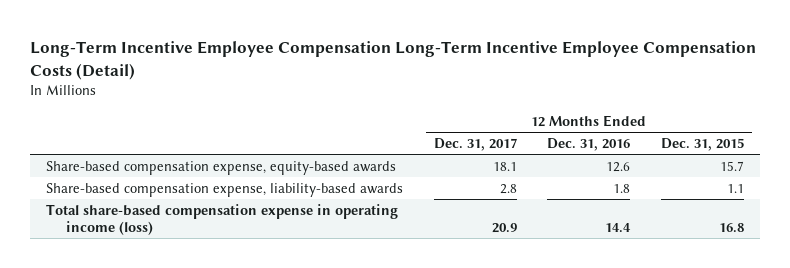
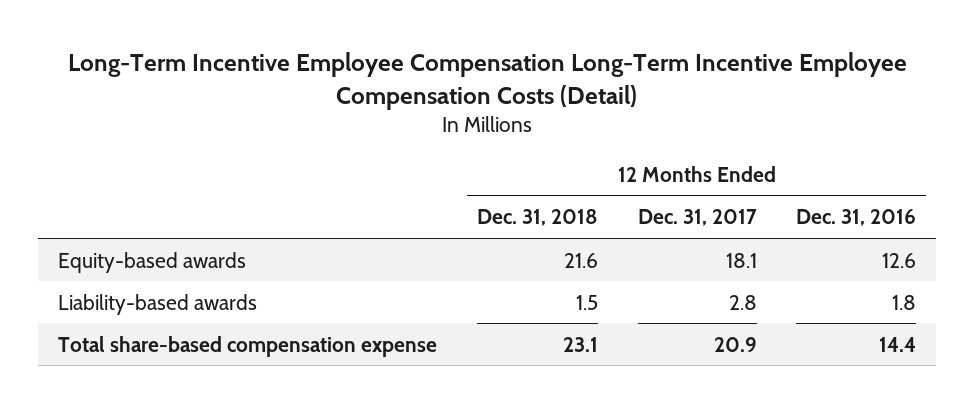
[661,137,745,151] Dec. 31, 2015 -> none
none -> [476,209,598,227] Dec. 31, 2018
[45,160,396,175] Share-based compensation expense, equity-based awards -> [57,251,246,273] Equity-based awards
[45,182,403,197] Share-based compensation expense, liability-based awards -> [57,293,257,315] Liability-based awards
[45,203,398,236] Total share-based compensation expense in operating income (loss) -> [57,335,437,357] Total share-based compensation expense

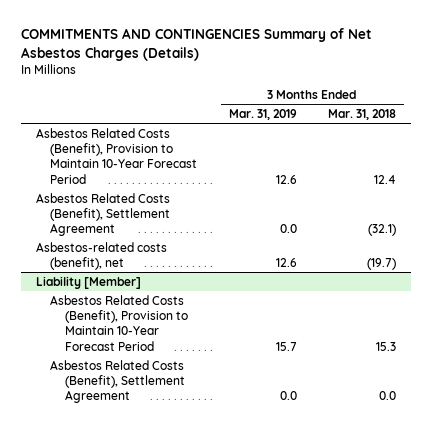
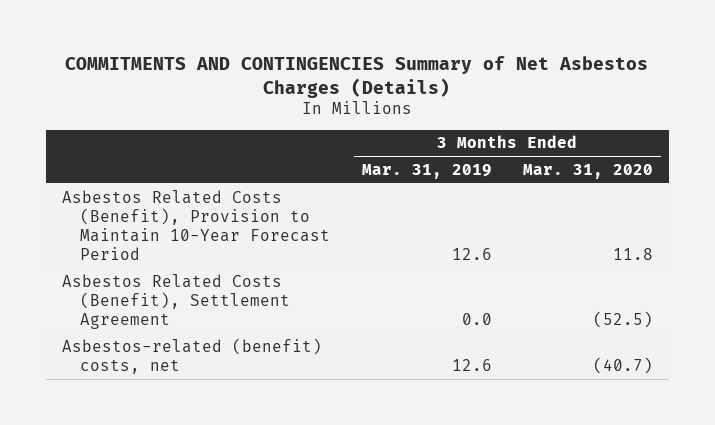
[327,108,396,120] Mar. 31, 2018 -> none
none -> [523,164,654,180] Mar. 31, 2020
[36,275,142,289] Liability [Member] -> none
[50,294,188,351] Asbestos Related Costs (Benefit), Provision to Maintain 10-Year Forecast Period -> none
[50,359,185,404] Asbestos Related Costs (Benefit), Settlement Agreement -> none
[36,241,168,270] Asbestos-related costs (benefit), net -> [61,337,322,374] Asbestos-related (benefit) costs, net

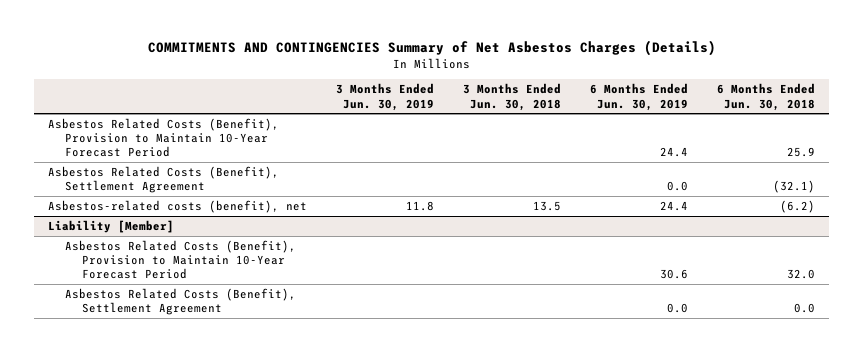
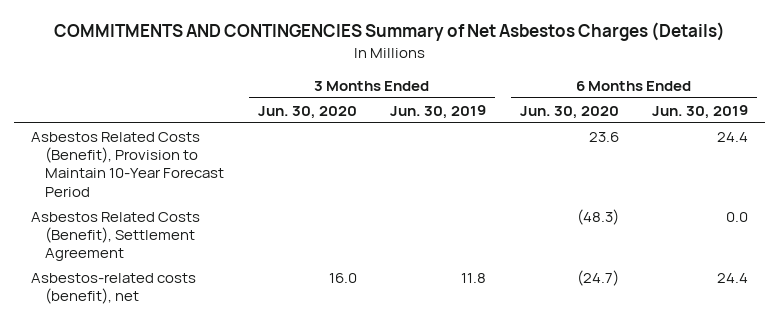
[463,83,562,111] 3 Months Ended Jun. 30, 2018 -> none
[717,83,816,111] 6 Months Ended Jun. 30, 2018 -> none
none -> [257,105,357,119] Jun. 30, 2020
none -> [519,105,619,119] Jun. 30, 2020
[48,219,175,233] Liability [Member] -> none
[65,239,297,280] Asbestos Related Costs (Benefit), Provision to Maintain 10-Year Forecast Period -> none
[65,287,297,316] Asbestos Related Costs (Benefit), Settlement Agreement -> none

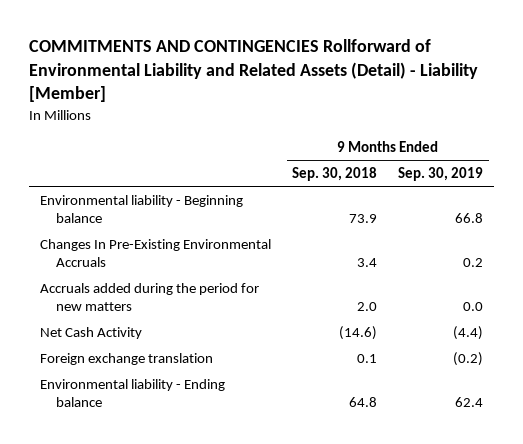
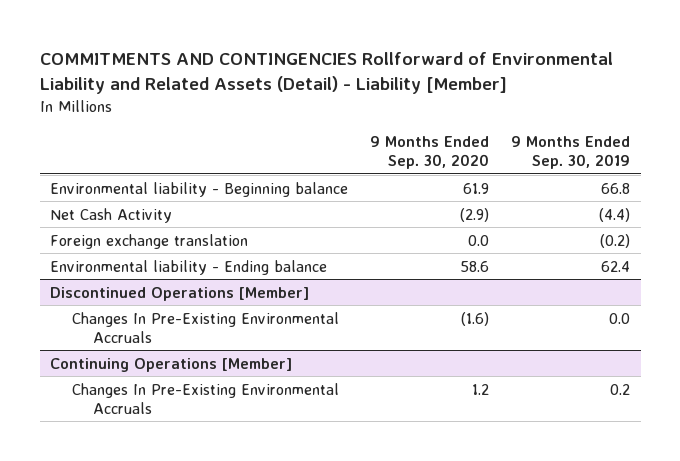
[291,167,377,182] Sep. 30, 2018 -> none
none -> [370,135,490,169] 9 Months Ended Sep. 30, 2020
[39,238,271,268] Changes In Pre-Existing Environmental Accruals -> none
[39,282,259,312] Accruals added during the period for new matters -> none
none -> [50,286,310,301] Discontinued Operations [Member]
none -> [71,311,339,343] Changes In Pre-Existing Environmental Accruals
none -> [50,357,293,372] Continuing Operations [Member]
none -> [71,382,339,414] Changes In Pre-Existing Environmental Accruals

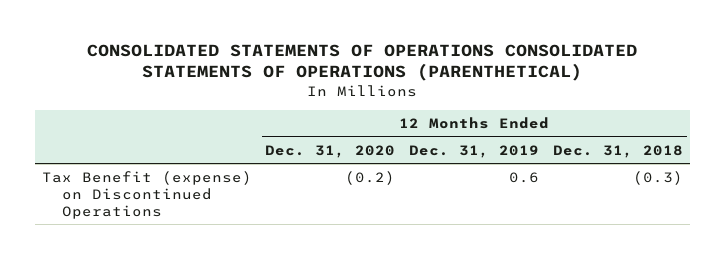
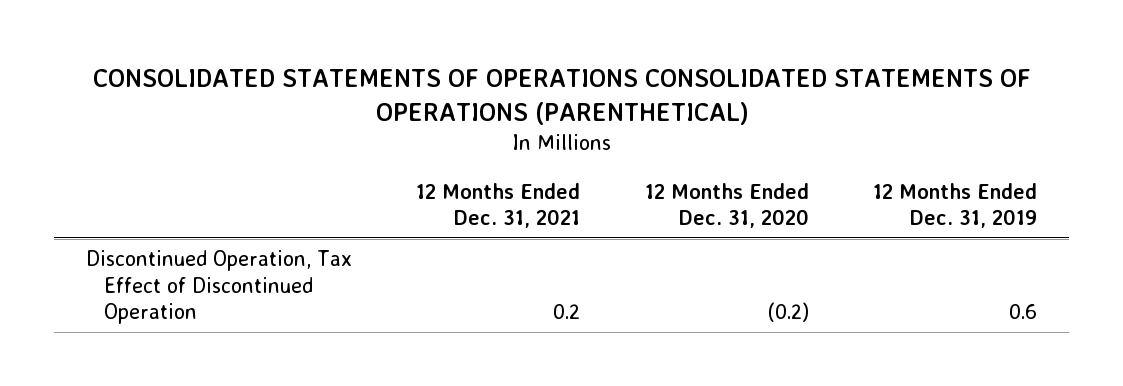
[553,144,684,158] Dec. 31, 2018 -> none
none -> [416,182,581,229] 12 Months Ended Dec. 31, 2021
[41,171,252,219] Tax Benefit (expense) on Discontinued Operations -> [86,250,353,325] Discontinued Operation, Tax Effect of Discontinued Operation

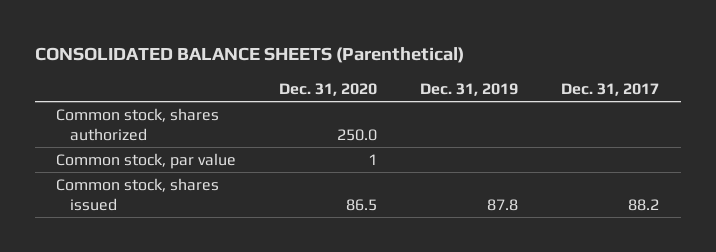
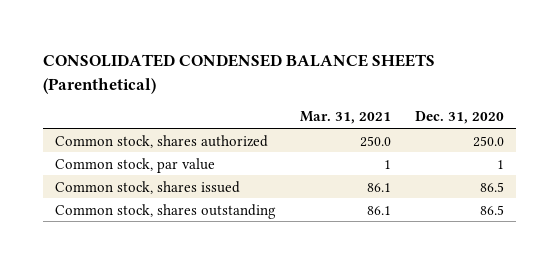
[34,47,464,64] CONSOLIDATED BALANCE SHEETS (Parenthetical) -> [43,54,436,94] CONSOLIDATED CONDENSED BALANCE SHEETS (Parenthetical)
[420,83,519,97] Dec. 31, 2019 -> none
[561,83,660,97] Dec. 31, 2017 -> none
none -> [300,111,392,125] Mar. 31, 2021
none -> [55,203,277,219] Common stock, shares outstanding

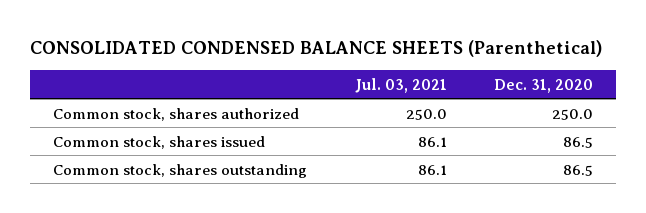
[300,111,392,125] Mar. 31, 2021 -> none
none -> [354,77,447,93] Jul. 03, 2021
[55,157,216,173] Common stock, par value -> none

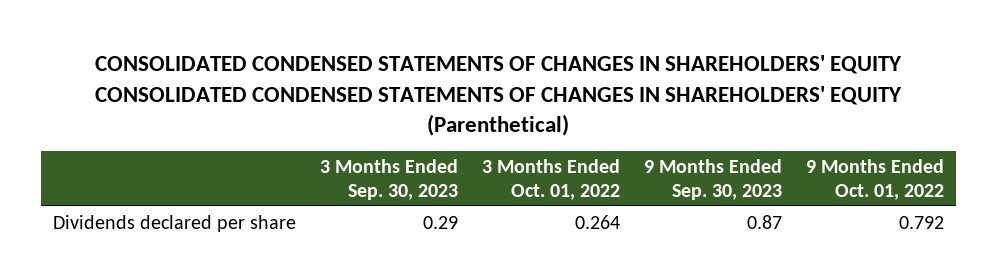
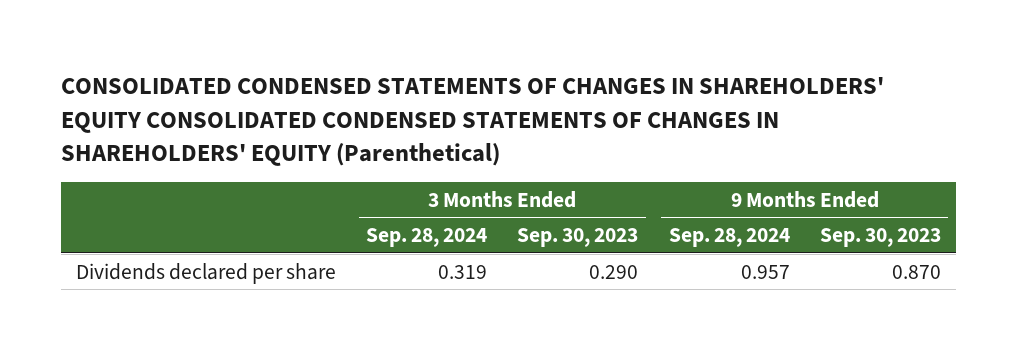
[481,159,620,200] 3 Months Ended Oct. 01, 2022 -> none
[805,159,944,200] 9 Months Ended Oct. 01, 2022 -> none
none -> [366,228,488,248] Sep. 28, 2024
none -> [668,228,790,248] Sep. 28, 2024
[422,215,458,229] 0.29 -> [589,264,639,279] 0.290
[746,214,782,229] 0.87 -> [891,264,941,279] 0.870

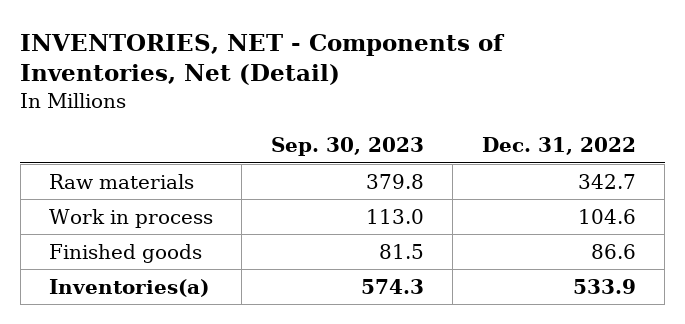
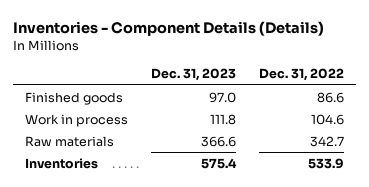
[20,33,506,86] INVENTORIES, NET - Components of Inventories, Net (Detail) -> [13,20,325,36] Inventories - Component Details (Details)
[270,137,424,157] Sep. 30, 2023 -> none
none -> [151,68,237,82] Dec. 31, 2023
[48,208,213,228] Work in process -> [24,113,128,127] Work in process
[48,173,194,189] Raw materials -> [24,135,114,147] Raw materials
[48,278,209,297] Inventories(a) -> [24,157,98,169] Inventories

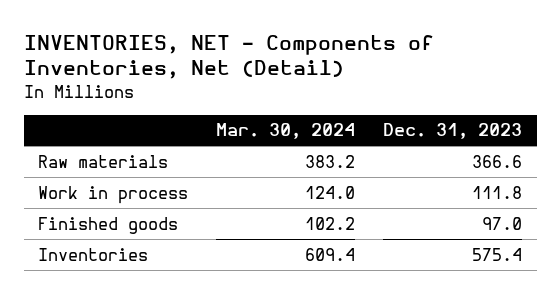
[13,20,325,36] Inventories - Component Details (Details) -> [23,34,434,80] INVENTORIES, NET - Components of Inventories, Net (Detail)
[259,68,345,82] Dec. 31, 2022 -> none
none -> [216,123,356,140] Mar. 30, 2024
[24,113,128,127] Work in process -> [37,185,188,204] Work in process
[24,91,123,105] Finished goods -> [37,216,178,234] Finished goods

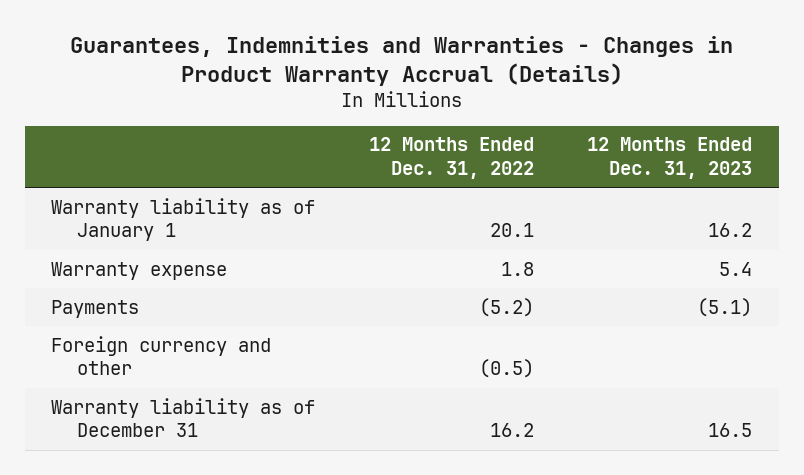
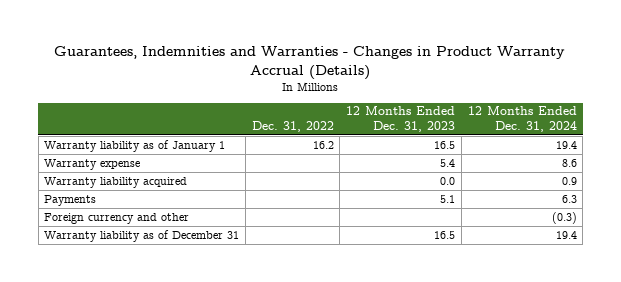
[368,137,534,180] 12 Months Ended Dec. 31, 2022 -> none
none -> [251,120,334,132] Dec. 31, 2022
none -> [467,106,577,132] 12 Months Ended Dec. 31, 2024
[708,223,753,238] 16.2 -> [434,140,456,149] 16.5
none -> [44,176,188,188] Warranty liability acquired
[697,297,753,317] (5.1) -> [440,194,456,203] 5.1

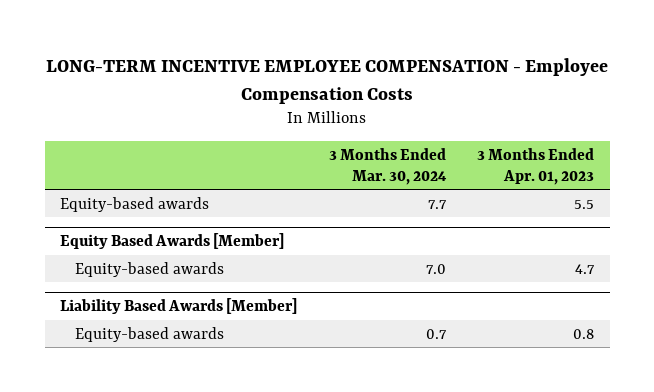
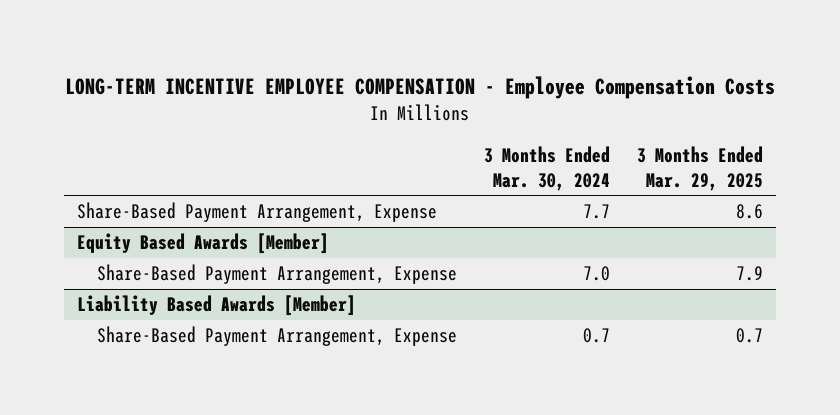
[476,147,594,185] 3 Months Ended Apr. 01, 2023 -> none
none -> [636,145,763,191] 3 Months Ended Mar. 29, 2025
[60,196,210,212] Equity-based awards -> [77,202,438,223] Share-Based Payment Arrangement, Expense
[75,261,225,277] Equity-based awards -> [97,264,458,285] Share-Based Payment Arrangement, Expense
[75,326,225,342] Equity-based awards -> [97,326,458,347] Share-Based Payment Arrangement, Expense

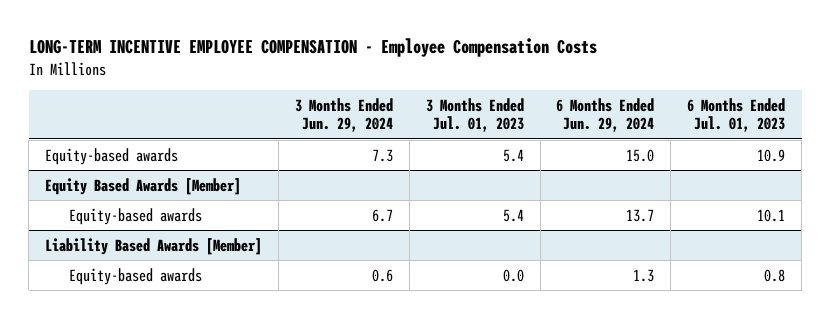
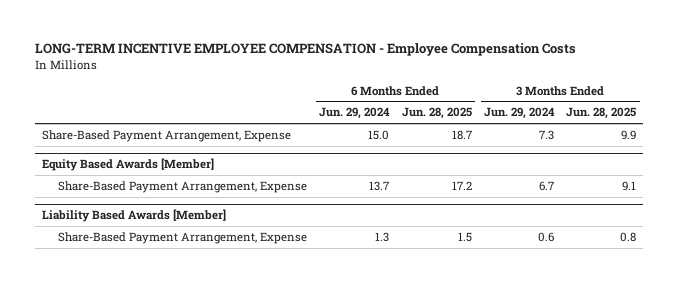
[425,98,524,133] 3 Months Ended Jul. 01, 2023 -> none
[687,98,786,133] 6 Months Ended Jul. 01, 2023 -> none
none -> [401,107,472,120] Jun. 28, 2025
none -> [566,107,637,120] Jun. 28, 2025
[44,147,178,165] Equity-based awards -> [41,129,291,142] Share-Based Payment Arrangement, Expense
[69,207,203,225] Equity-based awards -> [57,180,307,193] Share-Based Payment Arrangement, Expense
[69,267,203,285] Equity-based awards -> [57,231,307,244] Share-Based Payment Arrangement, Expense

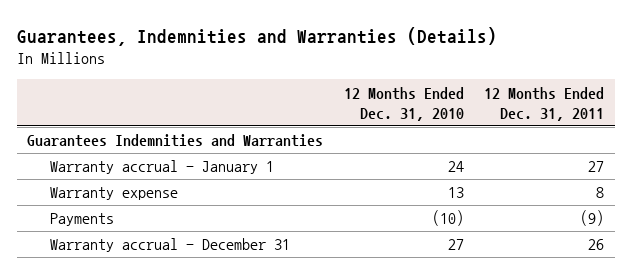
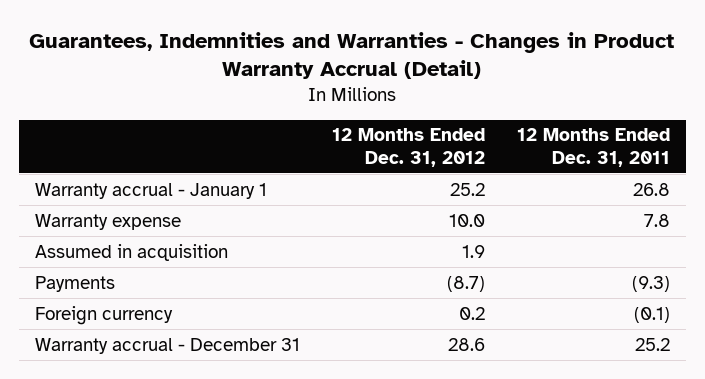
[16,26,497,46] Guarantees, Indemnities and Warranties (Details) -> [29,31,675,80] Guarantees, Indemnities and Warranties - Changes in Product Warranty Accrual (Detail)
[343,86,464,121] 12 Months Ended Dec. 31, 2010 -> none
none -> [331,128,485,167] 12 Months Ended Dec. 31, 2012
[27,134,324,148] Guarantees Indemnities and Warranties -> none
[588,161,605,173] 27 -> [633,182,671,196] 26.8
[596,187,605,199] 8 -> [644,213,671,227] 7.8
none -> [34,243,228,261] Assumed in acquisition
[580,210,605,227] (9) -> [632,275,671,292] (9.3)
none -> [34,305,173,325] Foreign currency
[588,239,605,251] 26 -> [635,337,671,351] 25.2

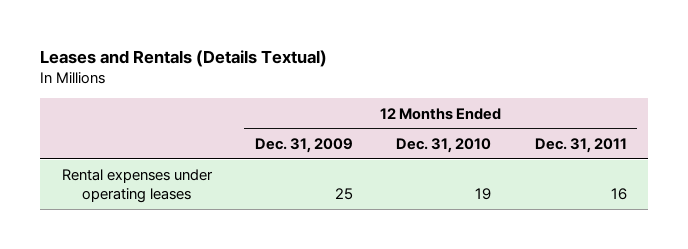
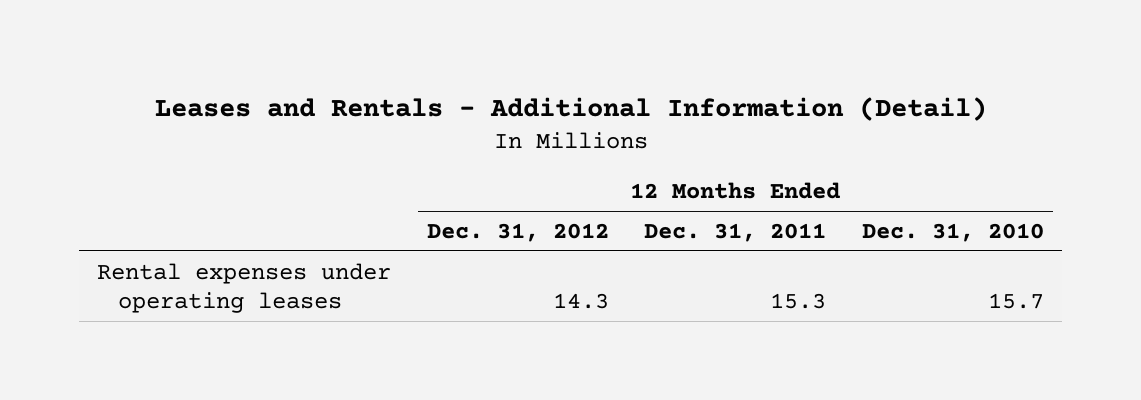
[40,50,328,68] Leases and Rentals (Details Textual) -> [154,96,987,121] Leases and Rentals - Additional Information (Detail)
[255,137,354,153] Dec. 31, 2009 -> none
none -> [426,222,609,242] Dec. 31, 2012
[475,188,492,201] 19 -> [988,293,1045,310] 15.7
[610,188,627,201] 16 -> [770,293,827,310] 15.3

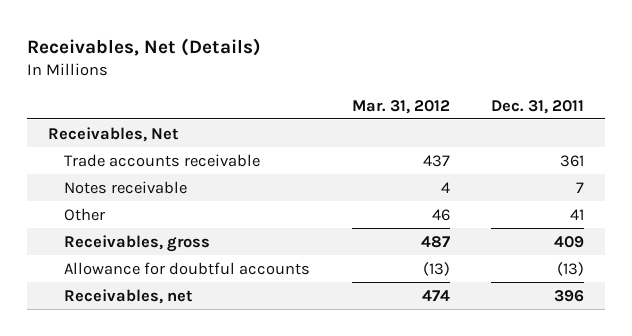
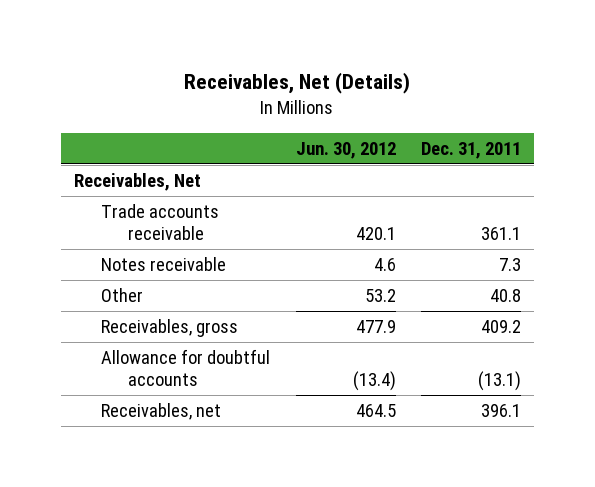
[351,99,450,114] Mar. 31, 2012 -> none
none -> [295,141,396,159] Jun. 30, 2012
[560,154,585,167] 361 -> [480,226,521,240] 361.1
[576,181,585,193] 7 -> [498,258,521,272] 7.3
[570,208,585,220] 41 -> [489,289,521,303] 40.8
[554,235,585,248] 409 -> [480,320,521,334] 409.2
[557,261,585,276] (13) -> [477,370,521,391] (13.1)
[554,289,585,302] 396 -> [480,404,521,418] 396.1

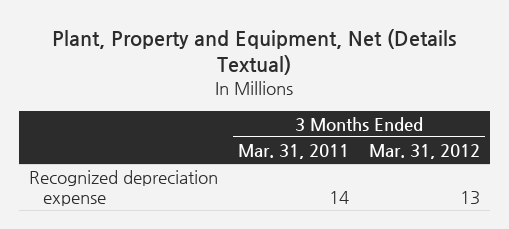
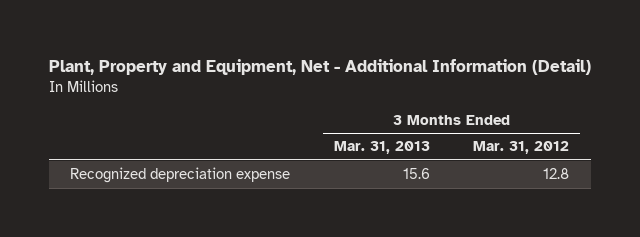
[52,28,457,76] Plant, Property and Equipment, Net (Details Textual) -> [48,58,591,75] Plant, Property and Equipment, Net - Additional Information (Detail)
[237,144,349,160] Mar. 31, 2011 -> none
none -> [333,141,430,155] Mar. 31, 2013
[459,191,480,206] 13 -> [543,168,570,180] 12.8

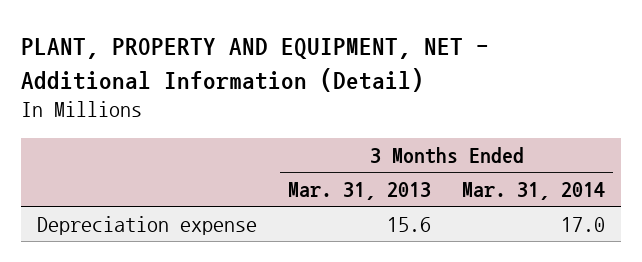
[48,58,591,75] Plant, Property and Equipment, Net - Additional Information (Detail) -> [21,38,490,92] PLANT, PROPERTY AND EQUIPMENT, NET - Additional Information (Detail)
[473,141,570,155] Mar. 31, 2012 -> none
none -> [462,182,606,201] Mar. 31, 2014
[70,167,291,184] Recognized depreciation expense -> [36,216,257,236] Depreciation expense

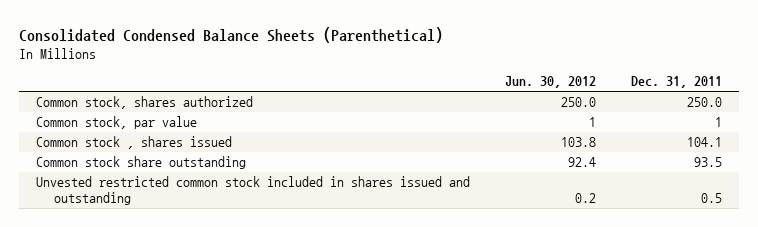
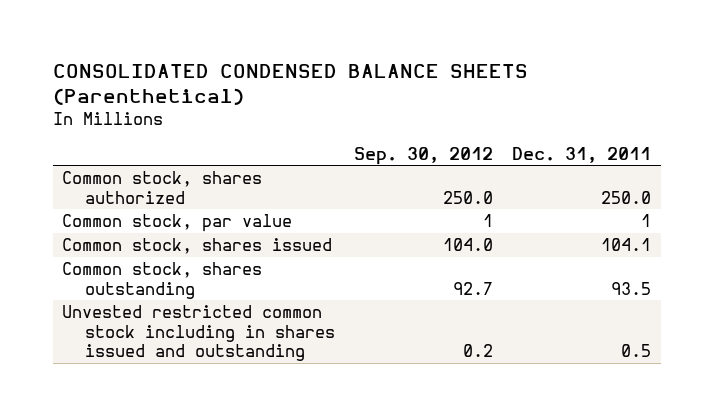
[18,26,443,43] Consolidated Condensed Balance Sheets (Parenthetical) -> [52,63,528,106] CONSOLIDATED CONDENSED BALANCE SHEETS (Parenthetical)
[504,76,596,89] Jun. 30, 2012 -> none
none -> [354,146,494,165] Sep. 30, 2012
[36,136,233,150] Common stock , shares issued -> [62,238,333,255] Common stock, shares issued
[36,156,247,170] Common stock share outstanding -> [62,262,263,299] Common stock, shares outstanding
[36,176,471,205] Unvested restricted common stock included in shares issued and outstanding -> [62,305,336,362] Unvested restricted common stock including in shares issued and outstanding

